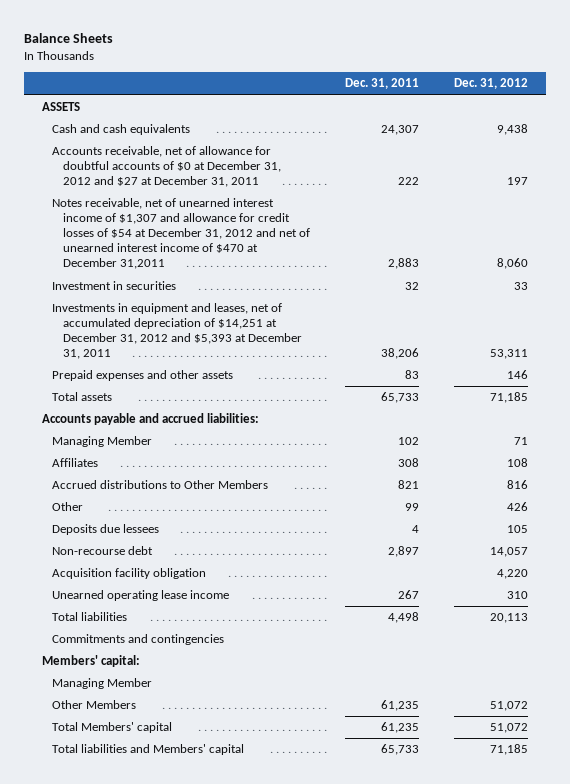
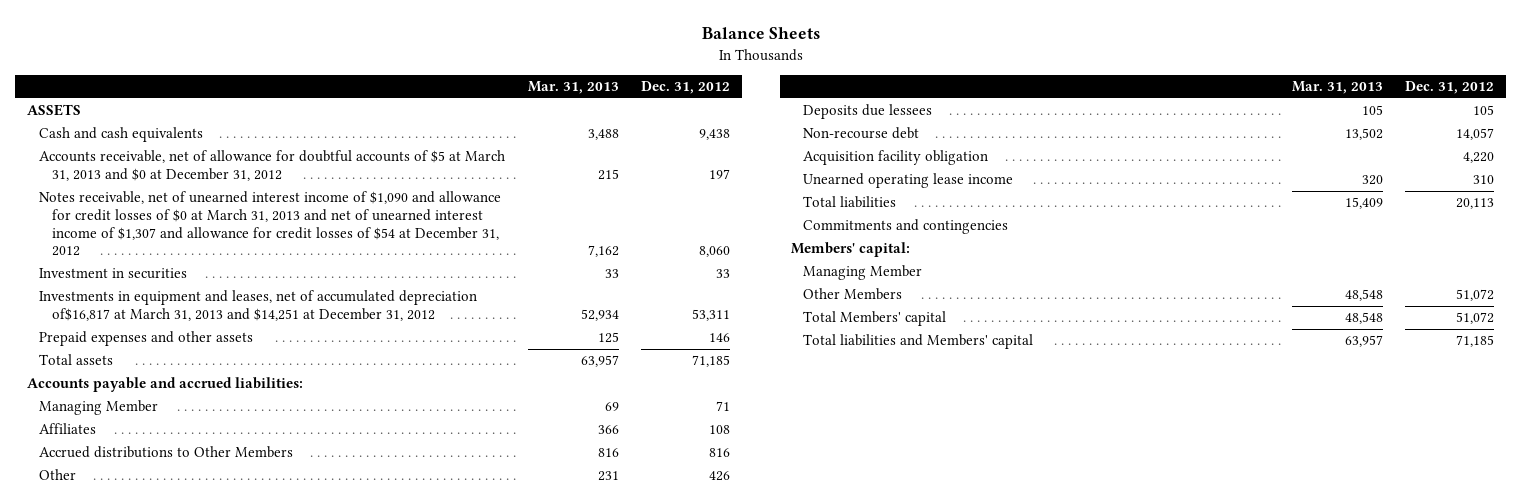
[345,78,420,90] Dec. 31, 2011 -> none
none -> [527,81,619,95] Mar. 31, 2013
[52,146,281,188] Accounts receivable, net of allowance for doubtful accounts of $0 at December 31, 2012 and $27 at December 31, 2011 -> [39,150,506,182] Accounts receivable, net of allowance for doubtful accounts of $5 at March 31, 2013 and $0 at December 31, 2012
[52,198,310,270] Notes receivable, net of unearned interest income of $1,307 and allowance for credit losses of $54 at December 31, 2012 and net of unearned interest income of $470 at December 31,2011 -> [39,191,502,257] Notes receivable, net of unearned interest income of $1,090 and allowance for credit losses of $0 at March 31, 2013 and net of unearned interest income of $1,307 and allowance for credit losses of $54 at December 31, 2012
[52,303,302,360] Investments in equipment and leases, net of accumulated depreciation of $14,251 at December 31, 2012 and $5,393 at December 31, 2011 -> [39,290,478,322] Investments in equipment and leases, net of accumulated depreciation of$16,817 at March 31, 2013 and $14,251 at December 31, 2012

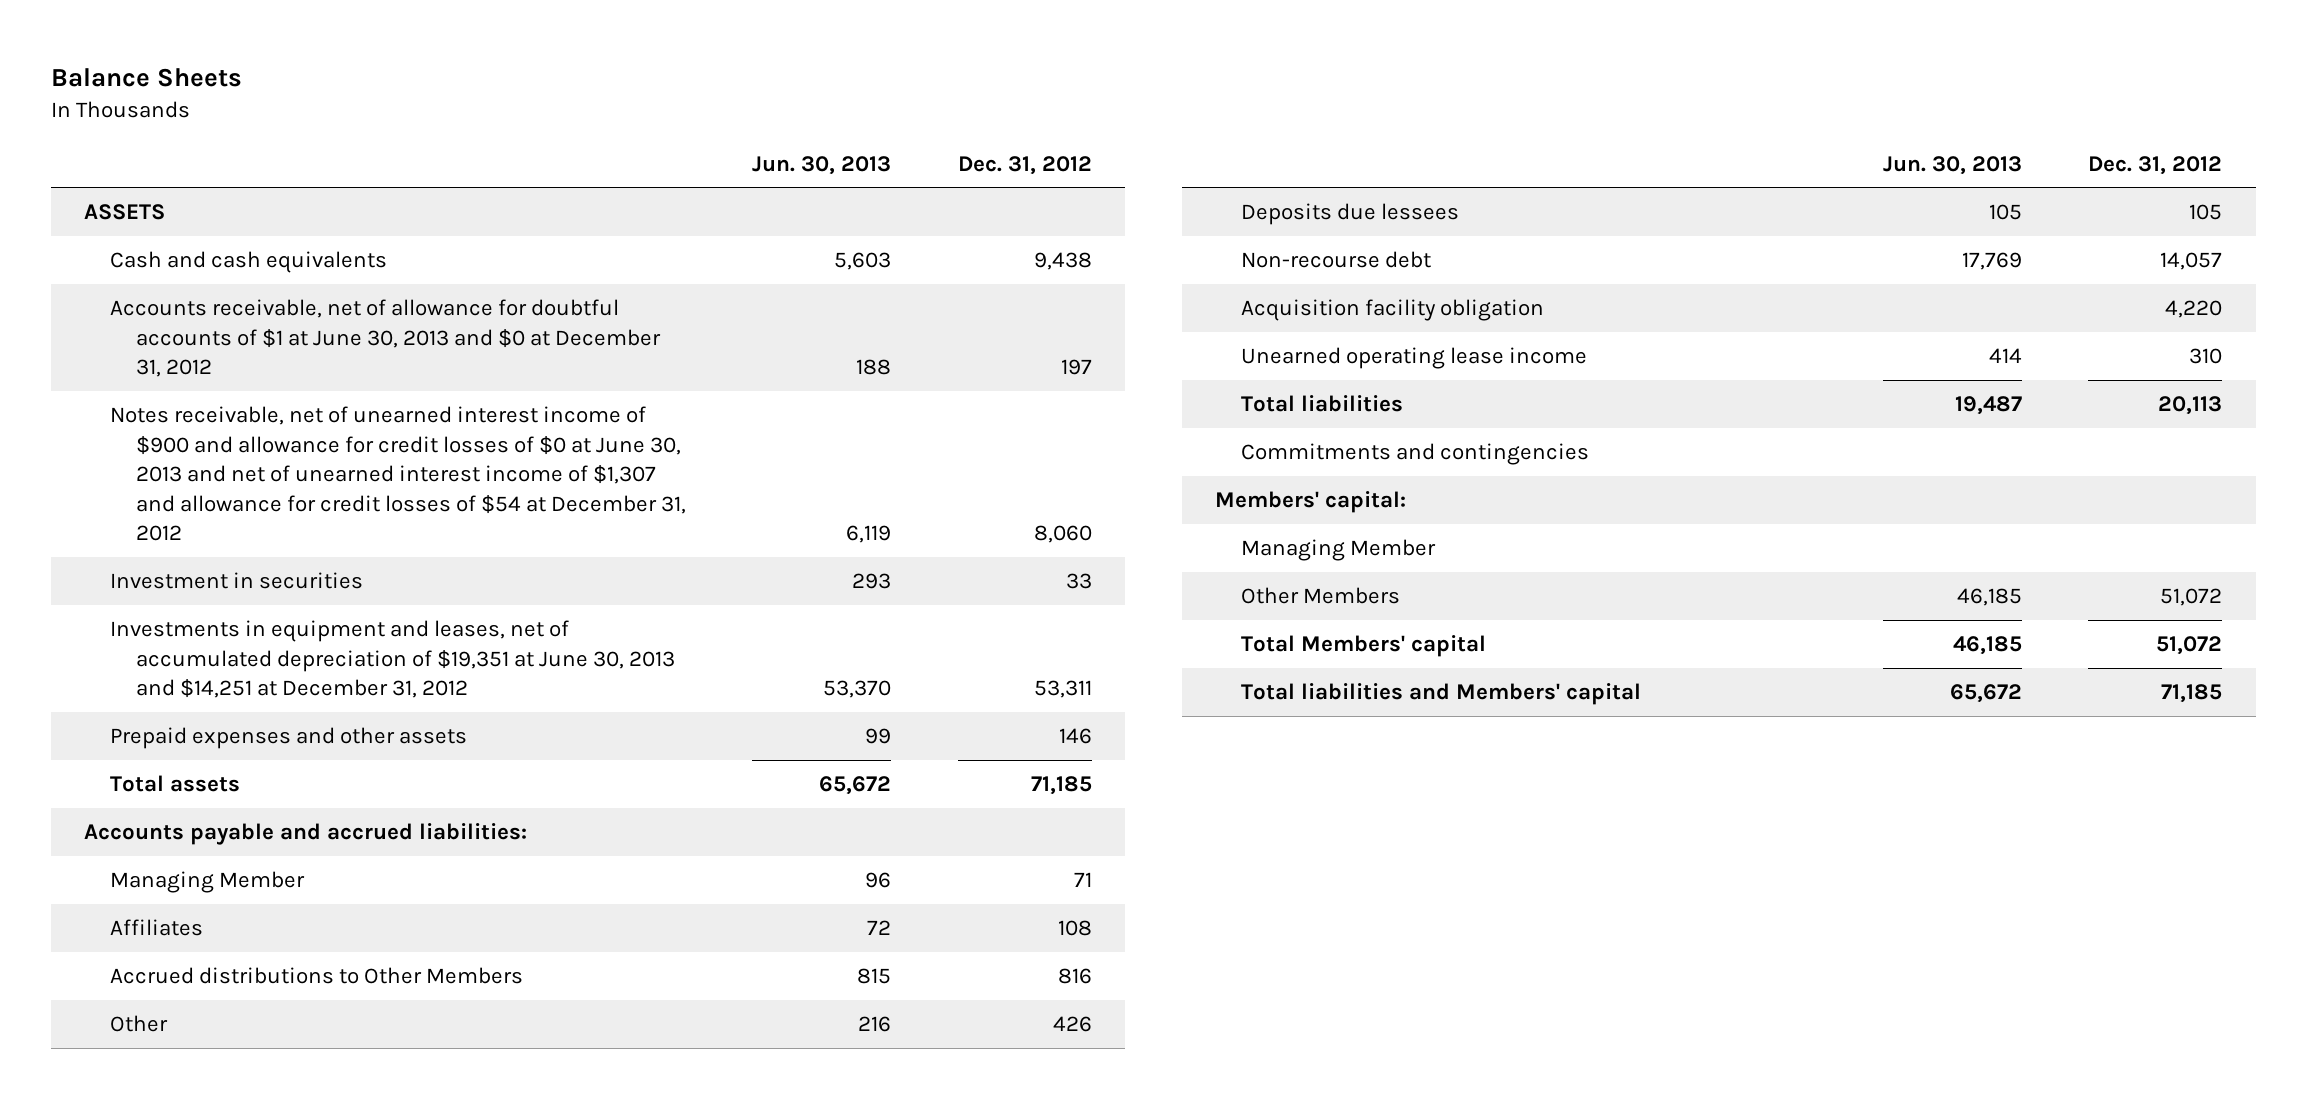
[527,81,619,95] Mar. 31, 2013 -> none
none -> [752,155,892,175] Jun. 30, 2013
[39,150,506,182] Accounts receivable, net of allowance for doubtful accounts of $5 at March 31, 2013 and $0 at December 31, 2012 -> [110,298,662,378] Accounts receivable, net of allowance for doubtful accounts of $1 at June 30, 2013 and $0 at December 31, 2012
[39,191,502,257] Notes receivable, net of unearned interest income of $1,090 and allowance for credit losses of $0 at March 31, 2013 and net of unearned interest income of $1,307 and allowance for credit losses of $54 at December 31, 2012 -> [110,405,687,542] Notes receivable, net of unearned interest income of $900 and allowance for credit losses of $0 at June 30, 2013 and net of unearned interest income of $1,307 and allowance for credit losses of $54 at December 31, 2012
[39,290,478,322] Investments in equipment and leases, net of accumulated depreciation of$16,817 at March 31, 2013 and $14,251 at December 31, 2012 -> [110,619,676,699] Investments in equipment and leases, net of accumulated depreciation of $19,351 at June 30, 2013 and $14,251 at December 31, 2012

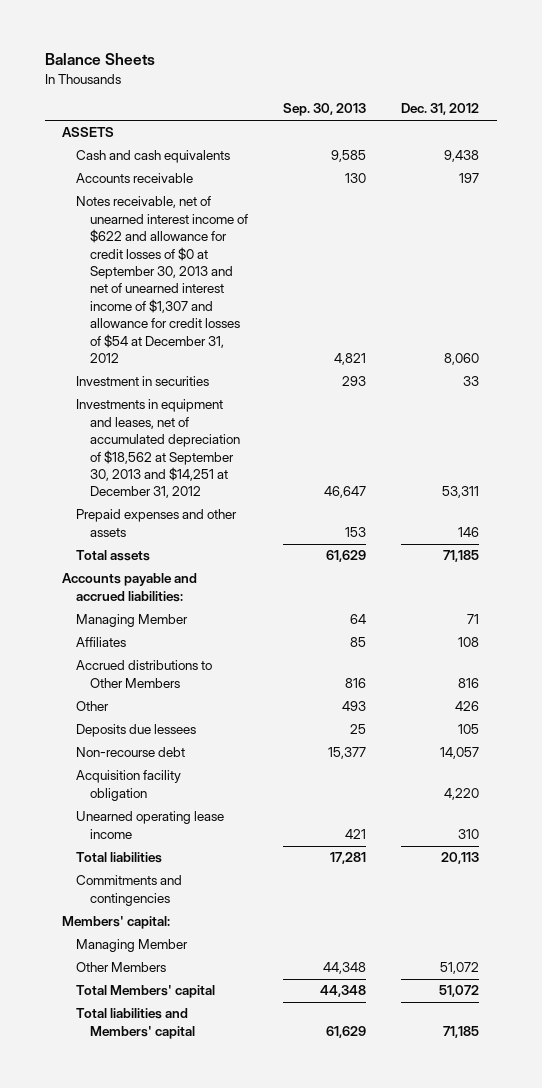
[752,155,892,175] Jun. 30, 2013 -> none
none -> [283,103,367,117] Sep. 30, 2013
[110,298,662,378] Accounts receivable, net of allowance for doubtful accounts of $1 at June 30, 2013 and $0 at December 31, 2012 -> [76,173,194,184] Accounts receivable
[110,405,687,542] Notes receivable, net of unearned interest income of $900 and allowance for credit losses of $0 at June 30, 2013 and net of unearned interest income of $1,307 and allowance for credit losses of $54 at December 31, 2012 -> [76,196,249,363] Notes receivable, net of unearned interest income of $622 and allowance for credit losses of $0 at September 30, 2013 and net of unearned interest income of $1,307 and allowance for credit losses of $54 at December 31, 2012
[110,619,676,699] Investments in equipment and leases, net of accumulated depreciation of $19,351 at June 30, 2013 and $14,251 at December 31, 2012 -> [76,399,241,499] Investments in equipment and leases, net of accumulated depreciation of $18,562 at September 30, 2013 and $14,251 at December 31, 2012

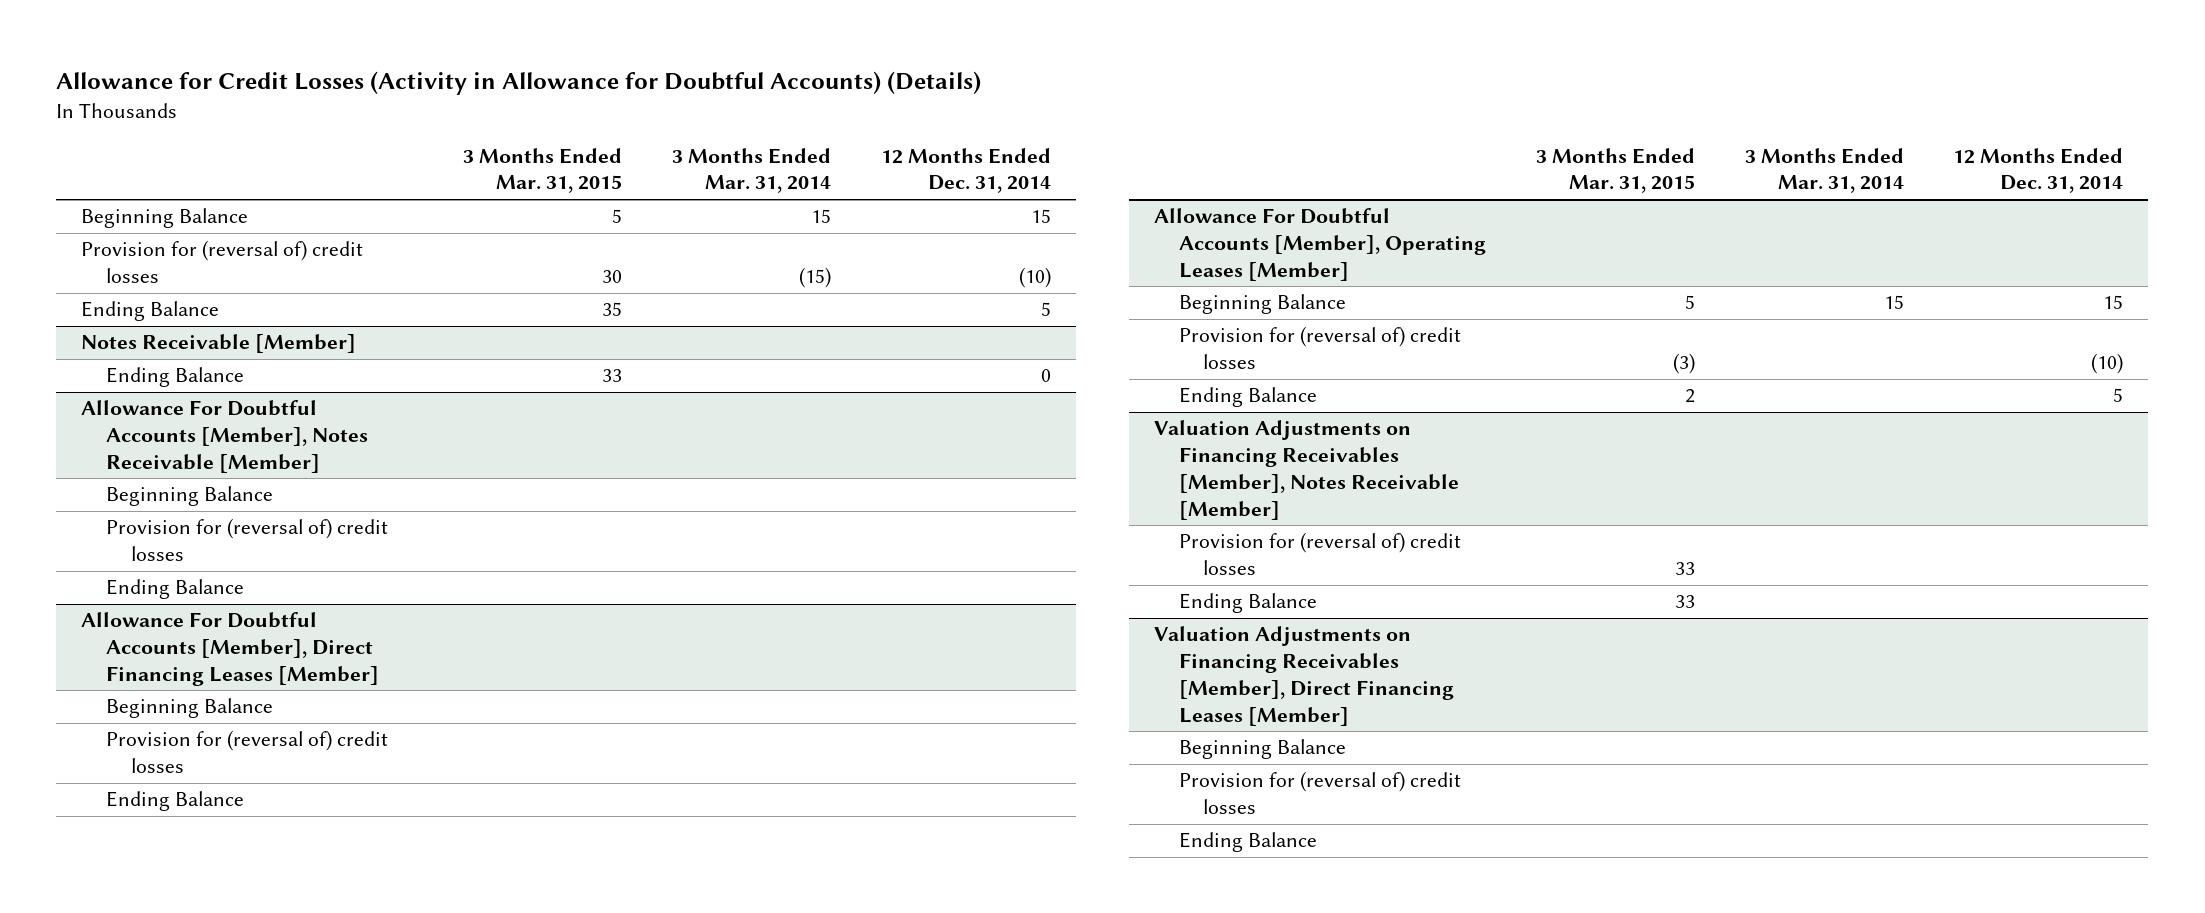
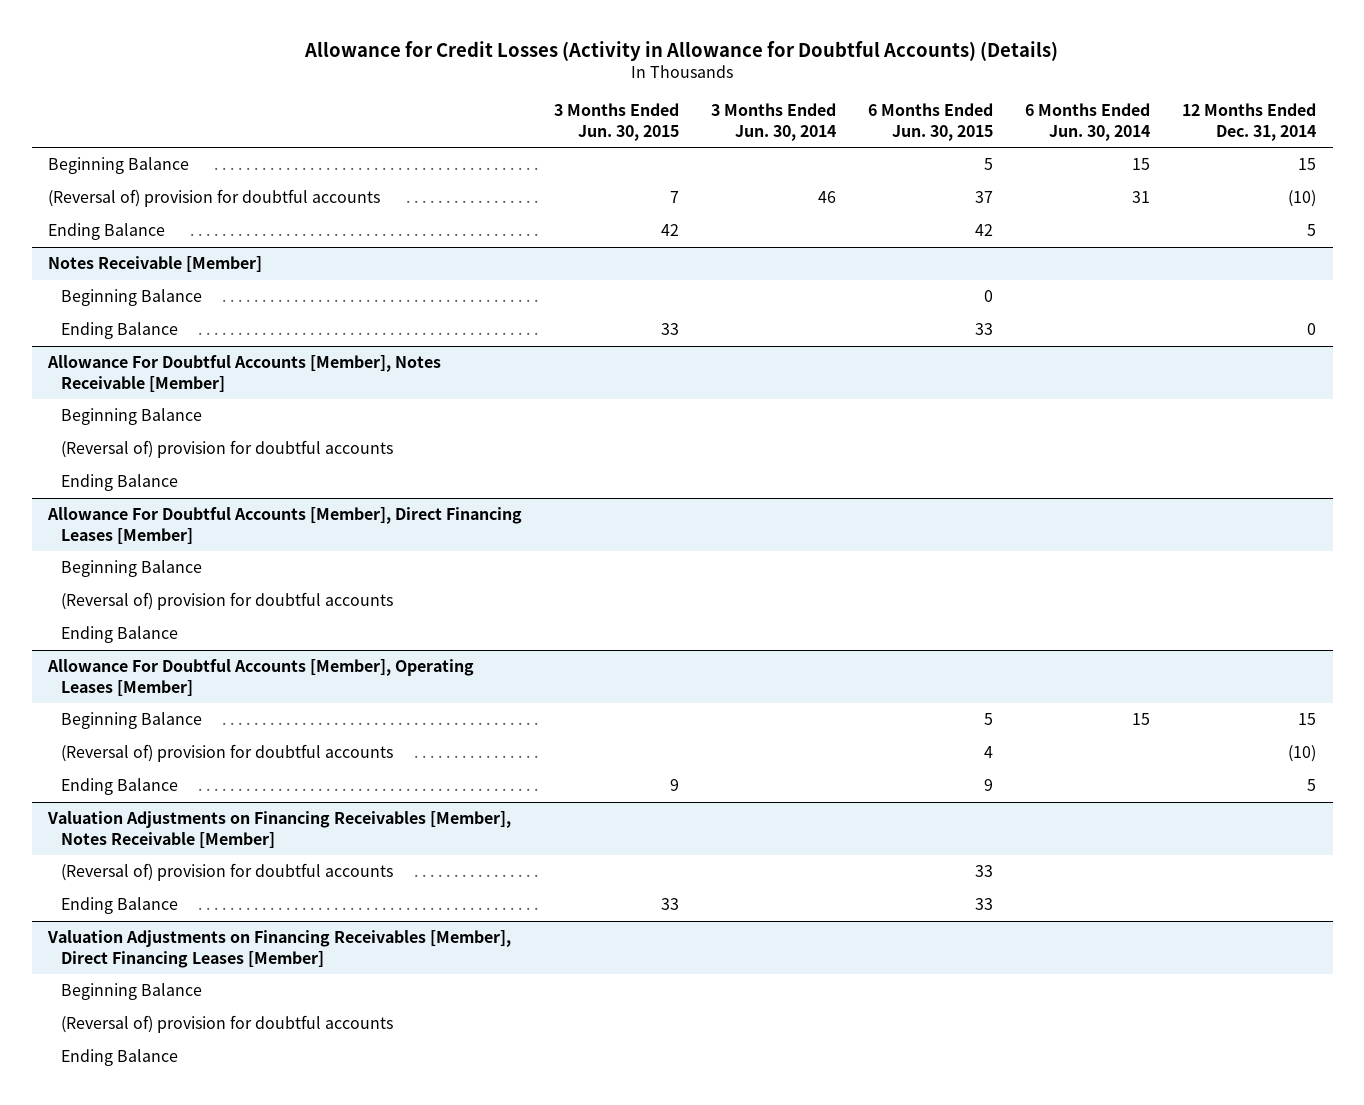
[462,147,622,194] 3 Months Ended Mar. 31, 2015 -> none
[671,147,831,194] 3 Months Ended Mar. 31, 2014 -> none
none -> [553,103,679,141] 3 Months Ended Jun. 30, 2015
none -> [711,103,837,141] 3 Months Ended Jun. 30, 2014
none -> [868,103,994,141] 6 Months Ended Jun. 30, 2015
none -> [1025,103,1151,141] 6 Months Ended Jun. 30, 2014
[81,240,364,284] Provision for (reversal of) credit losses -> [47,189,380,208] (Reversal of) provision for doubtful accounts
none -> [60,289,202,307] Beginning Balance
[105,518,388,562] Provision for (reversal of) credit losses -> [60,440,393,459] (Reversal of) provision for doubtful accounts
[105,730,388,774] Provision for (reversal of) credit losses -> [60,592,393,611] (Reversal of) provision for doubtful accounts
[1178,326,1461,370] Provision for (reversal of) credit losses -> [60,744,393,763] (Reversal of) provision for doubtful accounts
[1178,532,1461,576] Provision for (reversal of) credit losses -> [60,863,393,882] (Reversal of) provision for doubtful accounts
[1178,771,1461,815] Provision for (reversal of) credit losses -> [60,1015,393,1034] (Reversal of) provision for doubtful accounts

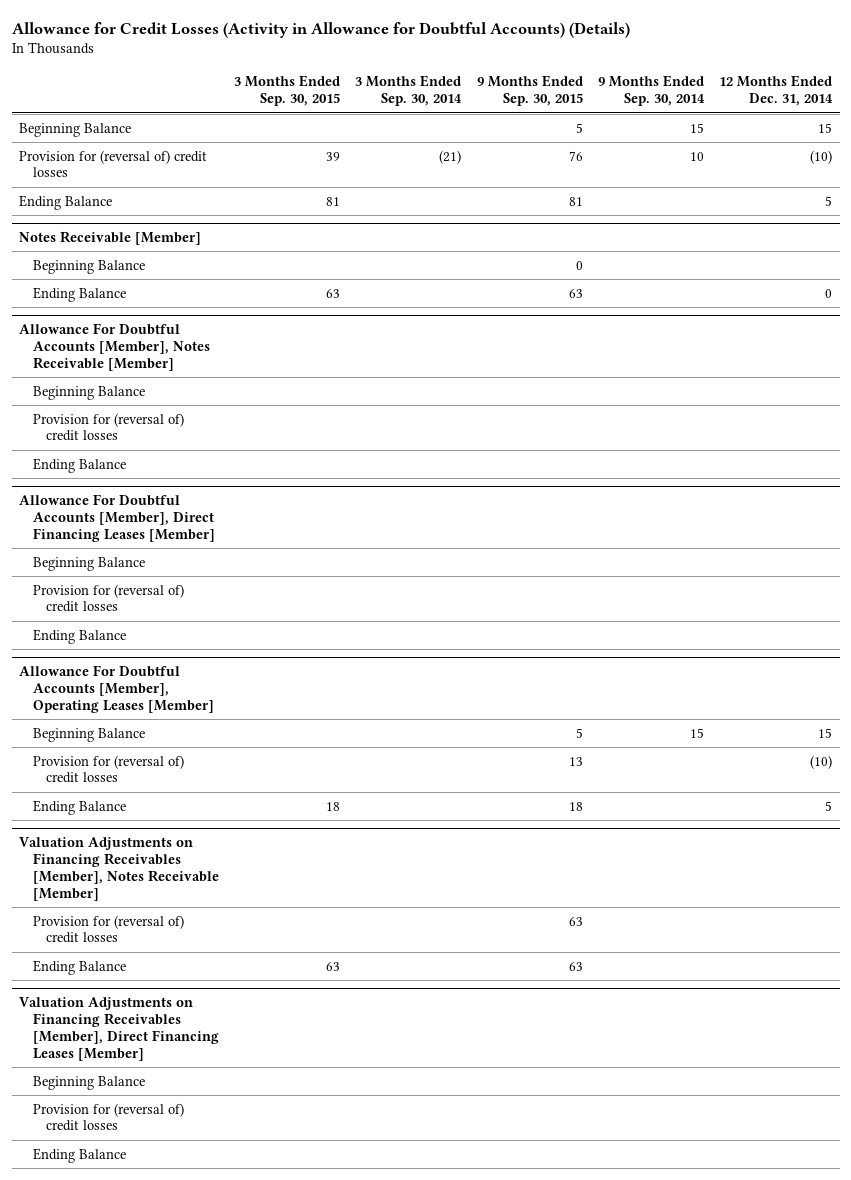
[553,103,679,141] 3 Months Ended Jun. 30, 2015 -> none
[711,103,837,141] 3 Months Ended Jun. 30, 2014 -> none
[868,103,994,141] 6 Months Ended Jun. 30, 2015 -> none
[1025,103,1151,141] 6 Months Ended Jun. 30, 2014 -> none
none -> [234,75,341,107] 3 Months Ended Sep. 30, 2015
none -> [355,75,463,107] 3 Months Ended Sep. 30, 2014
none -> [476,75,583,107] 9 Months Ended Sep. 30, 2015
none -> [597,75,705,107] 9 Months Ended Sep. 30, 2014
[47,189,380,208] (Reversal of) provision for doubtful accounts -> [19,149,208,178] Provision for (reversal of) credit losses
[60,440,393,459] (Reversal of) provision for doubtful accounts -> [32,412,184,442] Provision for (reversal of) credit losses
[60,592,393,611] (Reversal of) provision for doubtful accounts -> [32,583,184,613] Provision for (reversal of) credit losses
[60,744,393,763] (Reversal of) provision for doubtful accounts -> [32,754,184,784] Provision for (reversal of) credit losses
[60,863,393,882] (Reversal of) provision for doubtful accounts -> [32,914,184,944] Provision for (reversal of) credit losses
[60,1015,393,1034] (Reversal of) provision for doubtful accounts -> [32,1102,184,1132] Provision for (reversal of) credit losses

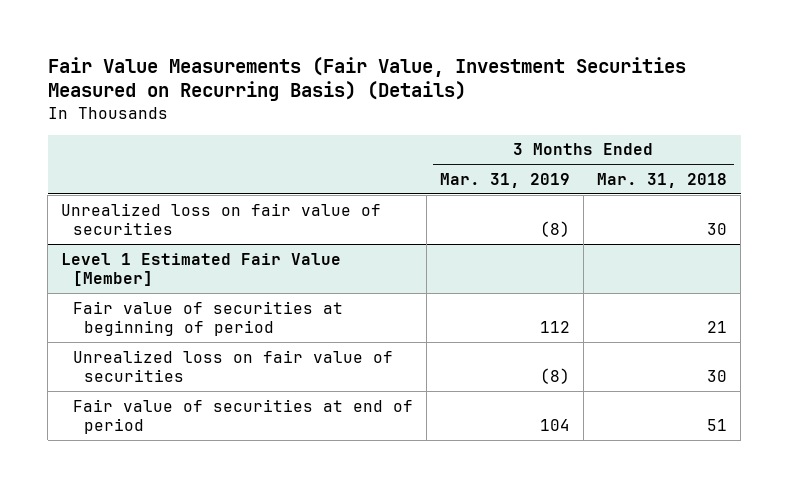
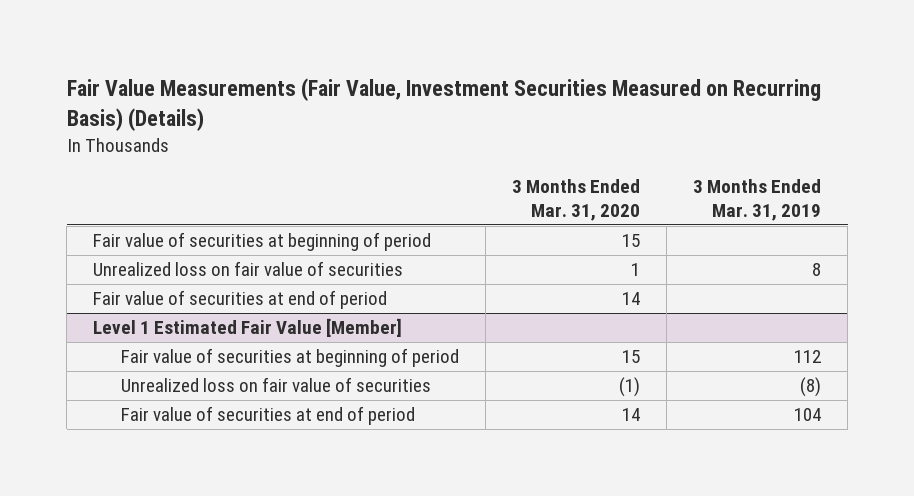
[596,172,727,188] Mar. 31, 2018 -> none
none -> [512,178,641,221] 3 Months Ended Mar. 31, 2020
none -> [93,232,432,252] Fair value of securities at beginning of period
[539,220,570,237] (8) -> [812,263,822,277] 8
none -> [93,290,388,310] Fair value of securities at end of period

